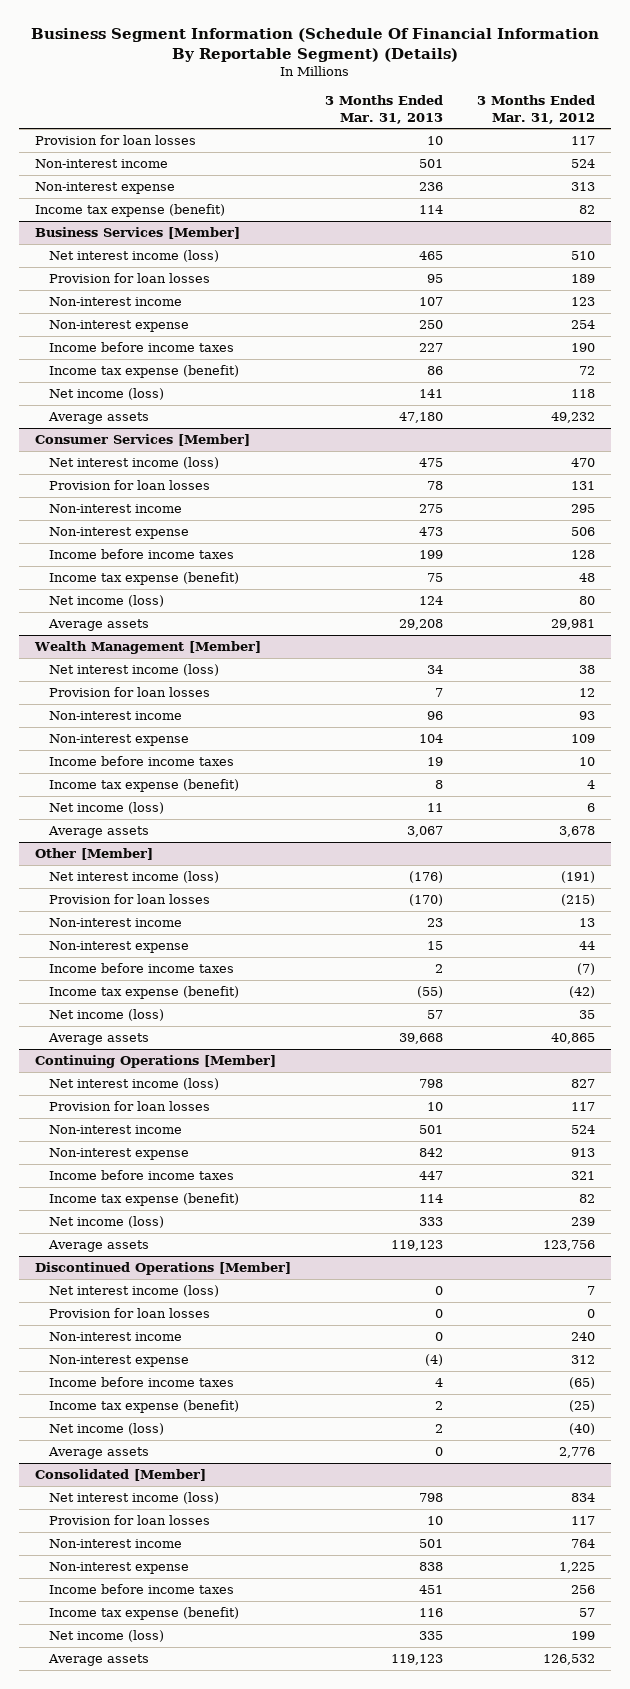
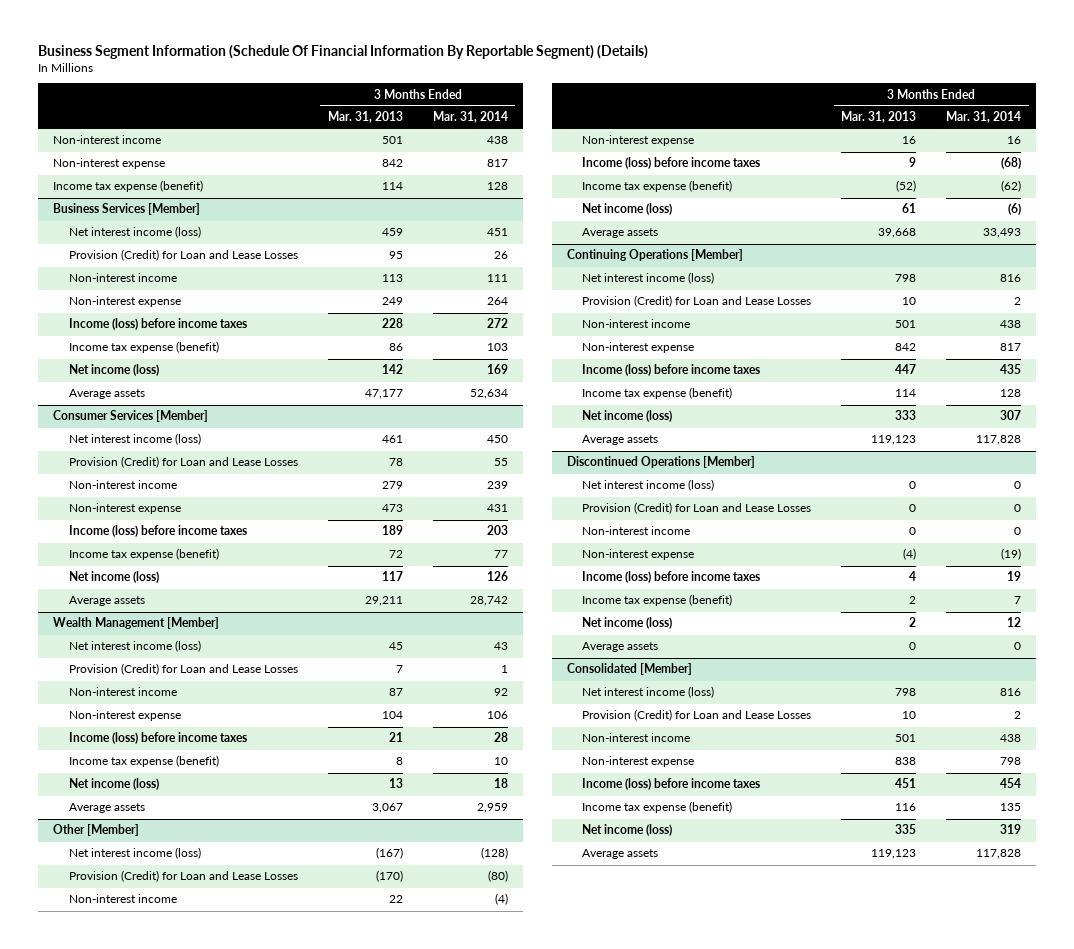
[476,95,595,124] 3 Months Ended Mar. 31, 2012 -> none
none -> [432,111,508,124] Mar. 31, 2014
[35,135,197,146] Provision for loan losses -> none
[419,182,444,192] 236 -> [381,159,403,168] 842
[419,251,444,261] 465 -> [381,228,403,237] 459
[49,273,211,284] Provision for loan losses -> [69,249,299,262] Provision (Credit) for Loan and Lease Losses
[419,297,444,307] 107 -> [381,274,403,283] 113
[419,320,444,330] 250 -> [381,297,403,306] 249
[49,342,235,353] Income before income taxes -> [69,318,248,331] Income (loss) before income taxes
[419,343,444,353] 227 -> [381,318,403,329] 228
[419,389,444,399] 141 -> [381,364,403,375] 142
[399,412,444,424] 47,180 -> [364,389,403,400] 47,177
[419,458,444,468] 475 -> [381,435,403,444] 461
[49,480,211,491] Provision for loan losses -> [69,456,299,469] Provision (Credit) for Loan and Lease Losses
[419,504,444,514] 275 -> [381,481,403,490] 279
[49,549,235,560] Income before income taxes -> [69,525,248,538] Income (loss) before income taxes
[419,550,444,560] 199 -> [381,525,403,536] 189
[427,573,444,583] 75 -> [388,550,403,559] 72
[419,596,444,606] 124 -> [381,571,403,582] 117
[399,619,444,631] 29,208 -> [364,596,403,607] 29,211
[427,665,444,675] 34 -> [388,642,403,651] 45
[49,687,211,698] Provision for loan losses -> [69,663,299,676] Provision (Credit) for Loan and Lease Losses
[427,711,444,721] 96 -> [388,688,403,697] 87
[49,756,235,767] Income before income taxes -> [69,732,248,745] Income (loss) before income taxes
[427,757,444,767] 19 -> [388,732,403,743] 21
[427,803,444,813] 11 -> [388,778,403,789] 13
[409,871,444,884] (176) -> [375,847,403,860] (167)
[49,894,211,905] Provision for loan losses -> [69,870,299,883] Provision (Credit) for Loan and Lease Losses
[427,918,444,928] 23 -> [388,895,403,904] 22
[427,941,444,951] 15 -> [902,136,917,145] 16
[49,963,235,974] Income before income taxes -> [582,157,761,170] Income (loss) before income taxes
[435,964,444,974] 2 -> [909,157,917,168] 9
[417,986,444,999] (55) -> [896,180,917,193] (52)
[427,1010,444,1020] 57 -> [902,203,917,214] 61
[49,1101,211,1112] Provision for loan losses -> [582,295,812,308] Provision (Credit) for Loan and Lease Losses
[49,1170,235,1181] Income before income taxes -> [582,364,761,377] Income (loss) before income taxes
[49,1308,211,1319] Provision for loan losses -> [582,502,812,515] Provision (Credit) for Loan and Lease Losses
[49,1377,235,1388] Income before income taxes -> [582,571,761,584] Income (loss) before income taxes
[49,1515,211,1526] Provision for loan losses -> [582,709,812,722] Provision (Credit) for Loan and Lease Losses
[49,1584,235,1595] Income before income taxes -> [582,778,761,791] Income (loss) before income taxes

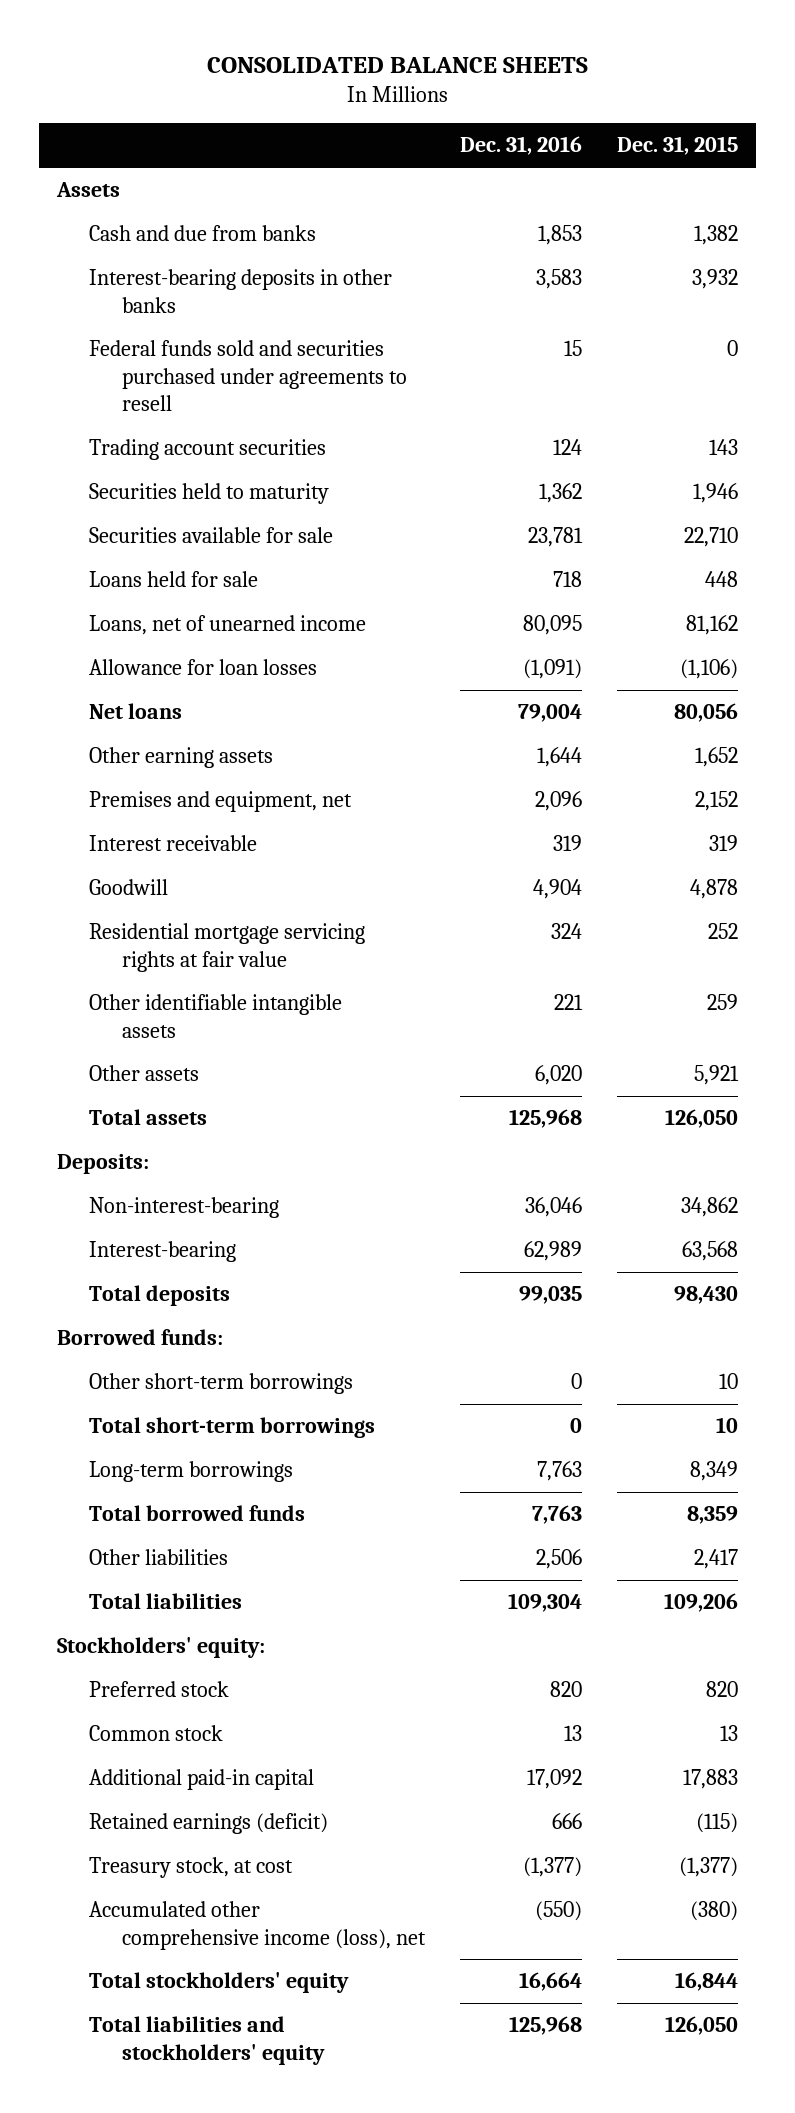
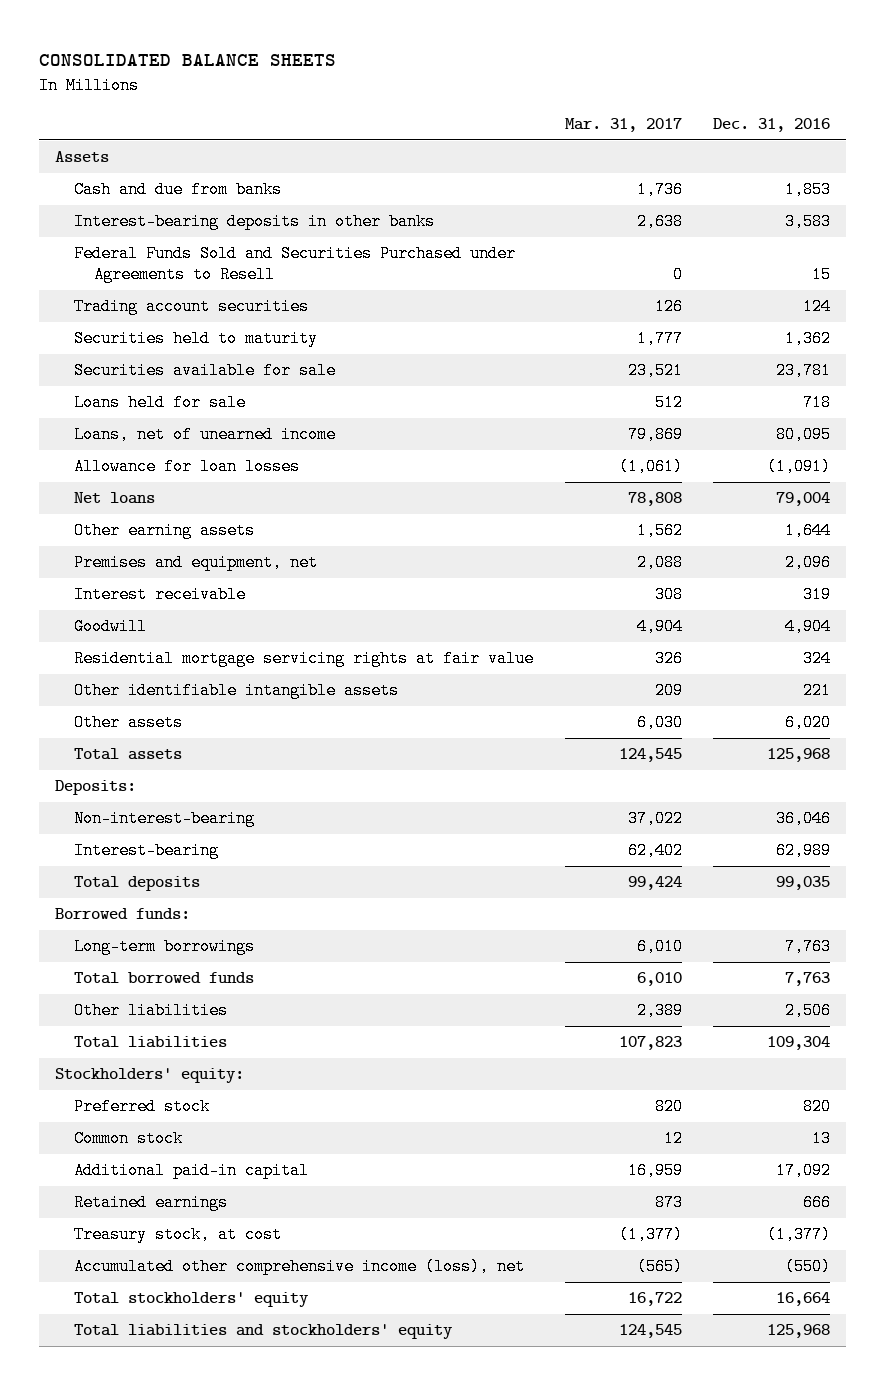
[617,136,739,156] Dec. 31, 2015 -> none
none -> [564,118,682,133] Mar. 31, 2017
[89,340,407,412] Federal funds sold and securities purchased under agreements to resell -> [74,245,517,284] Federal Funds Sold and Securities Purchased under Agreements to Resell
[89,1373,354,1395] Other short-term borrowings -> none
[89,1417,376,1439] Total short-term borrowings -> none
[89,1813,329,1835] Retained earnings (deficit) -> [74,1194,229,1212] Retained earnings

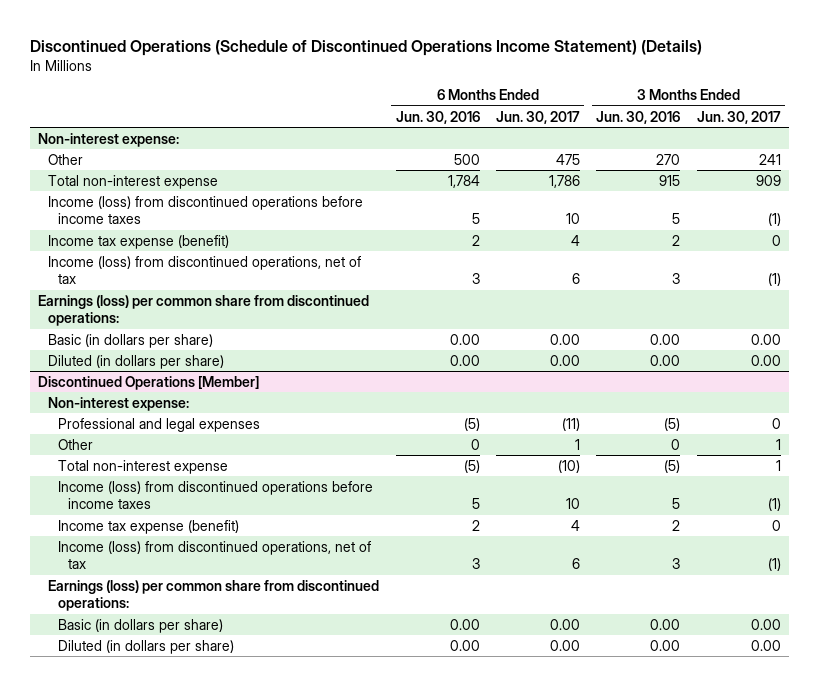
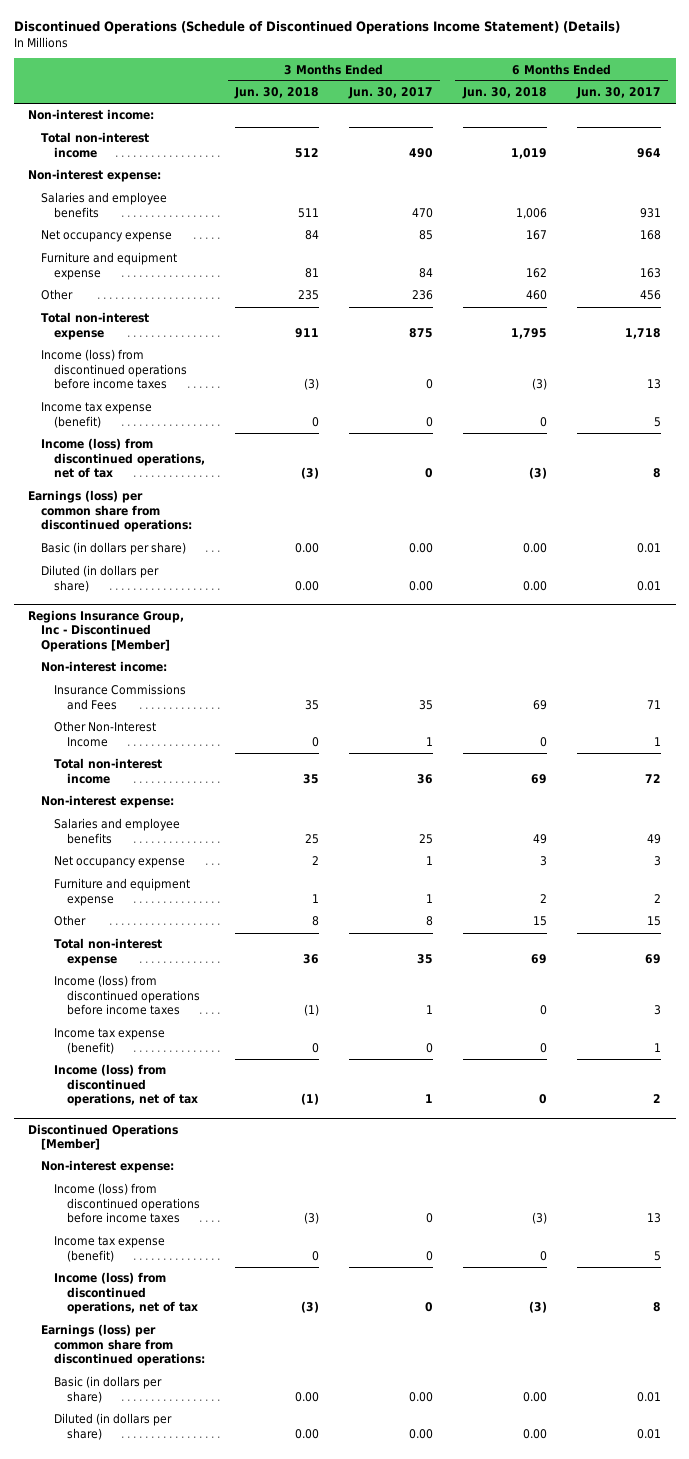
[395,110,480,124] Jun. 30, 2016 -> none
[596,110,681,124] Jun. 30, 2016 -> none
none -> [234,87,320,100] Jun. 30, 2018
none -> [461,87,547,100] Jun. 30, 2018
none -> [28,109,155,121] Non-interest income:
none -> [41,132,150,158] Total non-interest income
none -> [41,192,168,218] Salaries and employee benefits
none -> [41,230,173,243] Net occupancy expense
none -> [41,252,178,280] Furniture and equipment expense
[555,153,580,165] 475 -> [639,290,661,301] 456
[758,153,781,165] 241 -> [411,290,433,301] 236
[548,174,580,188] 1,786 -> [624,327,661,339] 1,718
[755,174,781,186] 909 -> [408,327,433,338] 875
[565,213,580,225] 10 -> [646,379,661,390] 13
[767,213,781,227] (1) -> [425,379,433,390] 0
[570,234,580,246] 4 -> [653,416,661,427] 5
[571,273,580,285] 6 -> [652,468,661,479] 8
[767,273,781,287] (1) -> [424,468,433,479] 0
[549,333,580,345] 0.00 -> [636,543,661,554] 0.01
[549,354,580,366] 0.00 -> [636,580,661,591] 0.01
none -> [28,609,185,652] Regions Insurance Group, Inc - Discontinued Operations [Member]
none -> [41,661,168,673] Non-interest income:
none -> [54,684,187,710] Insurance Commissions and Fees
none -> [54,721,157,747] Other Non-Interest Income
none -> [54,758,163,784] Total non-interest income
none -> [41,795,175,809] Non-interest expense:
none -> [54,818,181,844] Salaries and employee benefits
none -> [54,856,186,869] Net occupancy expense
none -> [54,878,191,906] Furniture and equipment expense
none -> [54,915,87,927] Other
none -> [54,938,163,966] Total non-interest expense
none -> [54,975,201,1016] Income (loss) from discontinued operations before income taxes
none -> [54,1028,166,1054] Income tax expense (benefit)
none -> [54,1064,199,1107] Income (loss) from discontinued operations, net of tax
[58,417,261,432] Professional and legal expenses -> none
[58,438,94,450] Other -> none
[58,459,229,474] Total non-interest expense -> none
[565,498,580,510] 10 -> [646,1213,661,1224] 13
[767,498,781,512] (1) -> [425,1213,433,1224] 0
[570,519,580,531] 4 -> [653,1250,661,1261] 5
[571,558,580,570] 6 -> [652,1302,661,1313] 8
[767,558,781,572] (1) -> [424,1302,433,1313] 0
[549,618,580,630] 0.00 -> [636,1391,661,1402] 0.01
[549,639,580,651] 0.00 -> [636,1428,661,1439] 0.01

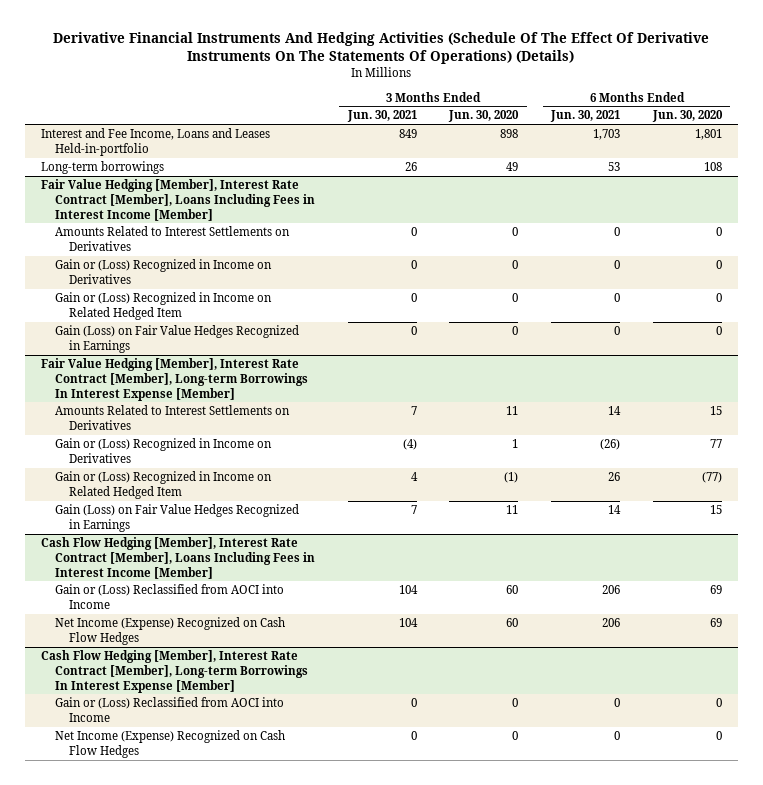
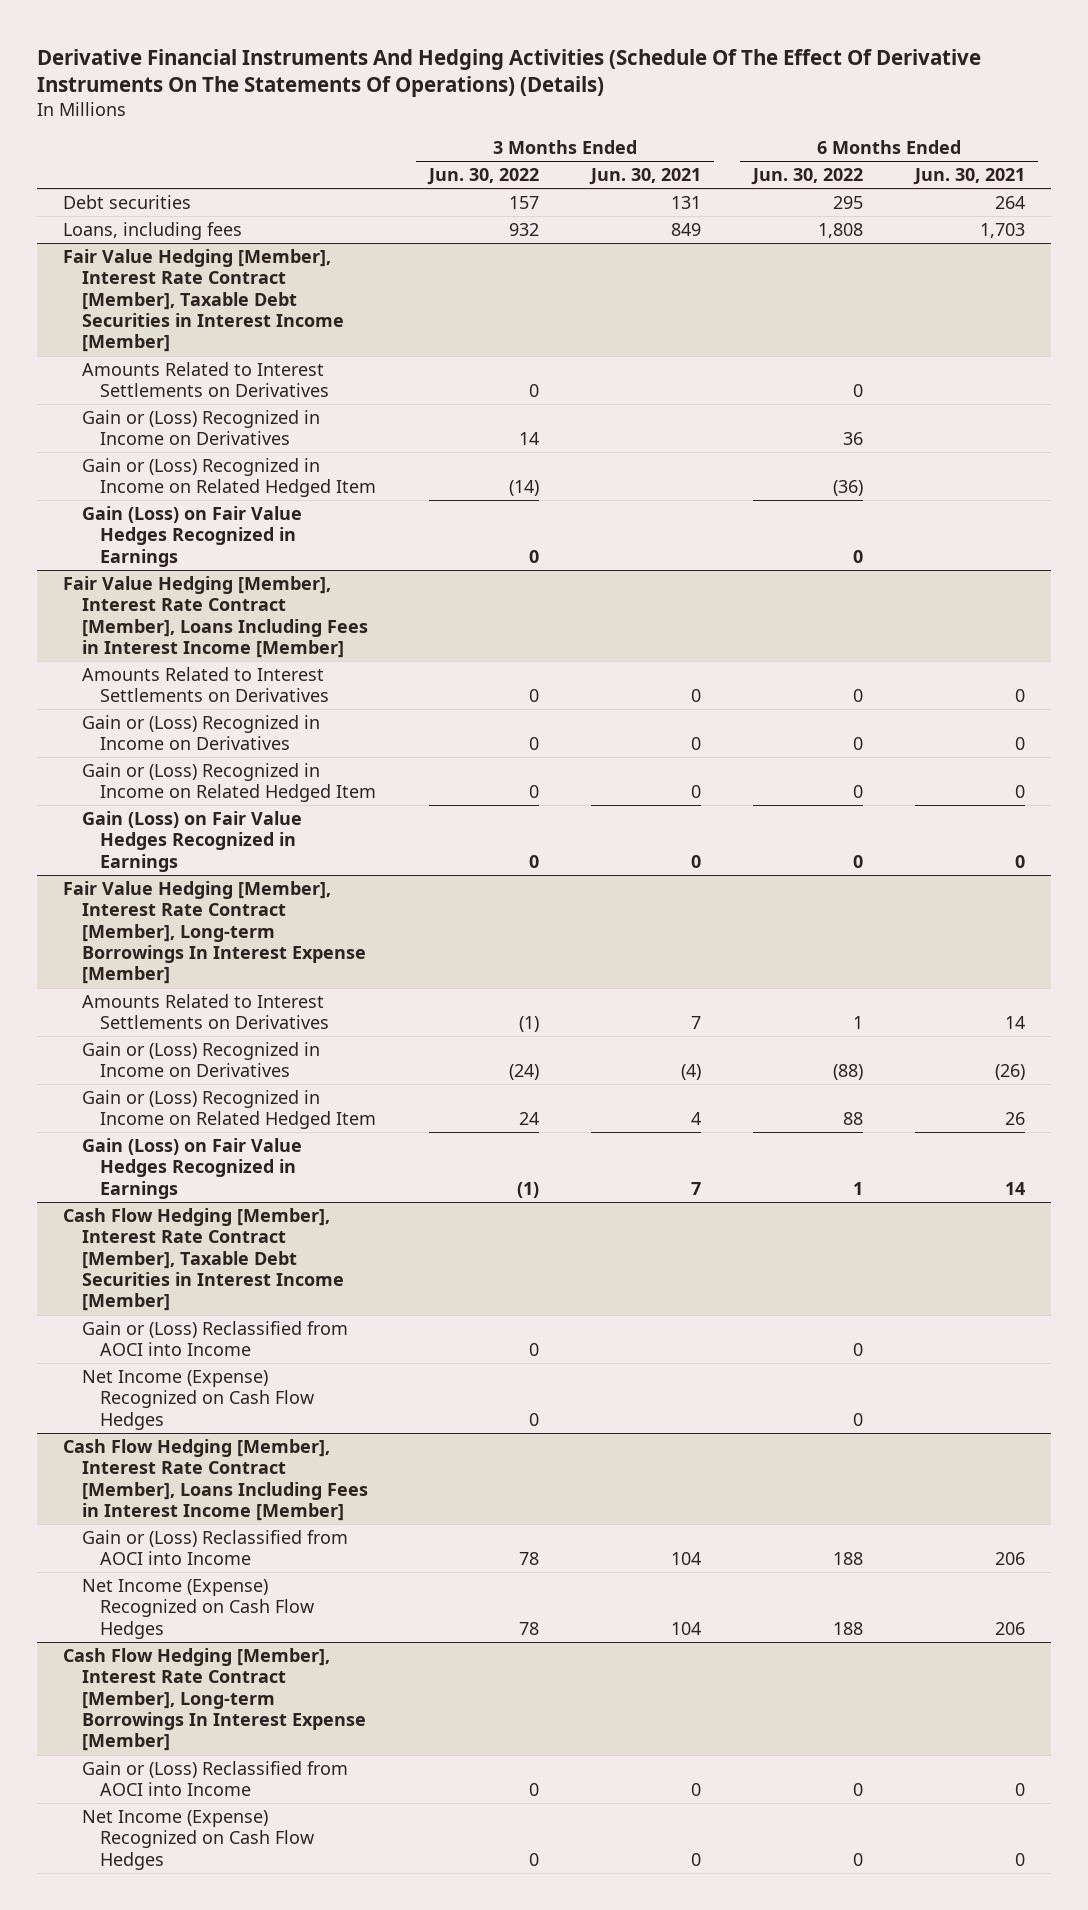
[448,110,520,123] Jun. 30, 2020 -> none
[651,110,723,123] Jun. 30, 2020 -> none
none -> [426,167,539,185] Jun. 30, 2022
none -> [750,167,863,185] Jun. 30, 2022
[40,161,164,175] Long-term borrowings -> none
none -> [63,194,192,209] Debt securities
[40,128,270,156] Interest and Fee Income, Loans and Leases Held-in-portfolio -> [63,221,243,240] Loans, including fees
none -> [63,248,344,353] Fair Value Hedging [Member], Interest Rate Contract [Member], Taxable Debt Securities in Interest Income [Member]
none -> [81,361,330,398] Amounts Related to Interest Settlements on Derivatives
none -> [81,409,320,446] Gain or (Loss) Recognized in Income on Derivatives
none -> [81,457,377,498] Gain or (Loss) Recognized in Income on Related Hedged Item
none -> [81,505,302,567] Gain (Loss) on Fair Value Hedges Recognized in Earnings
none -> [63,1207,344,1312] Cash Flow Hedging [Member], Interest Rate Contract [Member], Taxable Debt Securities in Interest Income [Member]
none -> [81,1320,348,1357] Gain or (Loss) Reclassified from AOCI into Income
none -> [81,1369,315,1430] Net Income (Expense) Recognized on Cash Flow Hedges

